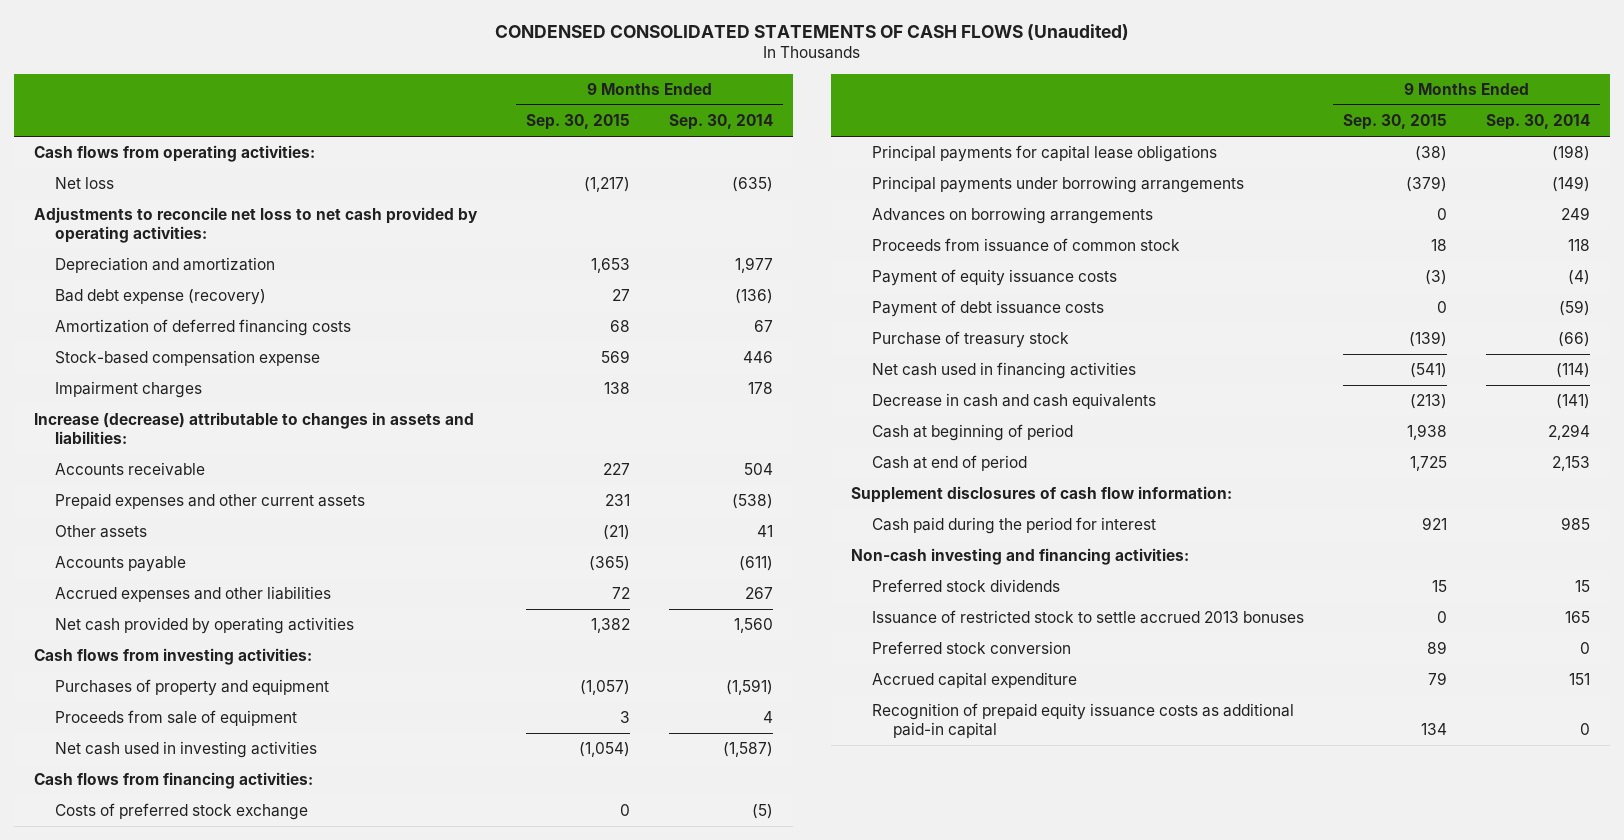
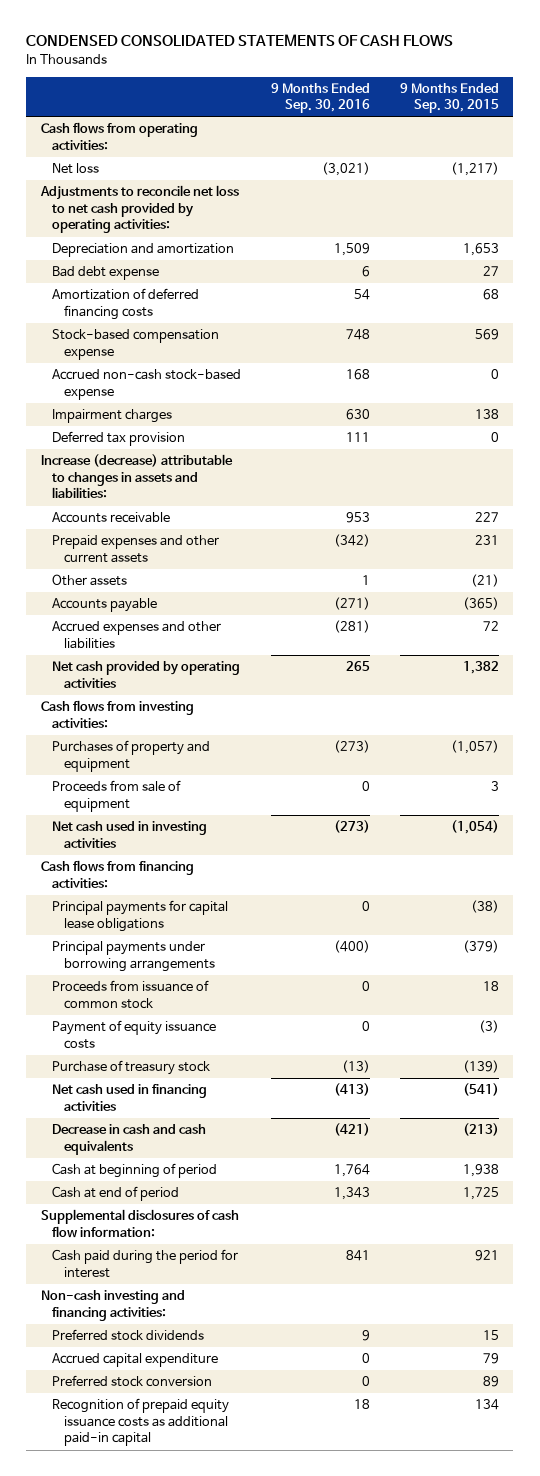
[495,23,1130,40] CONDENSED CONSOLIDATED STATEMENTS OF CASH FLOWS (Unaudited) -> [26,34,454,47] CONDENSED CONSOLIDATED STATEMENTS OF CASH FLOWS
[669,114,774,131] Sep. 30, 2014 -> none
none -> [271,82,371,114] 9 Months Ended Sep. 30, 2016
[54,289,266,306] Bad debt expense (recovery) -> [52,266,160,281] Bad debt expense
none -> [52,369,242,400] Accrued non-cash stock-based expense
none -> [52,431,186,447] Deferred tax provision
[54,803,308,821] Costs of preferred stock exchange -> none
[872,207,1154,225] Advances on borrowing arrangements -> none
[872,300,1105,318] Payment of debt issuance costs -> none
[850,486,1232,504] Supplement disclosures of cash flow information: -> [41,1209,240,1238] Supplemental disclosures of cash flow information:
[872,610,1305,625] Issuance of restricted stock to settle accrued 2013 bonuses -> none
[872,641,1072,655] Preferred stock conversion -> [52,1375,213,1388] Preferred stock conversion

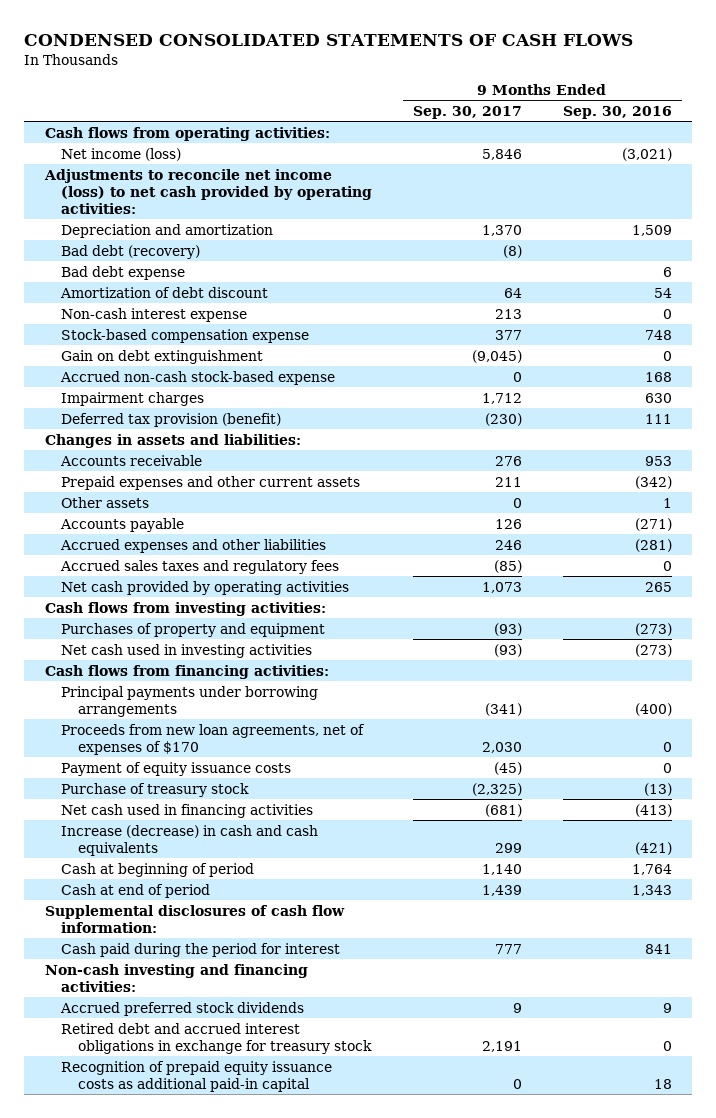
[399,82,499,114] 9 Months Ended Sep. 30, 2015 -> none
none -> [413,106,523,120] Sep. 30, 2017
[52,163,100,175] Net loss -> [61,147,182,161] Net income (loss)
[40,185,240,234] Adjustments to reconcile net loss to net cash provided by operating activities: -> [43,168,373,214] Adjustments to reconcile net income (loss) to net cash provided by operating activities:
none -> [61,244,201,259] Bad debt (recovery)
[52,288,200,320] Amortization of deferred financing costs -> none
none -> [60,286,269,298] Amortization of debt discount
none -> [61,307,248,322] Non-cash interest expense
none -> [61,349,264,364] Gain on debt extinguishment
[52,431,186,447] Deferred tax provision -> [61,412,282,427] Deferred tax provision (benefit)
[41,454,234,499] Increase (decrease) attributable to changes in assets and liabilities: -> [44,433,301,448] Changes in assets and liabilities:
none -> [60,559,340,574] Accrued sales taxes and regulatory fees
[52,780,182,812] Proceeds from sale of equipment -> none
[52,900,229,932] Principal payments for capital lease obligations -> none
[52,980,210,1009] Proceeds from issuance of common stock -> none
none -> [61,723,366,755] Proceeds from new loan agreements, net of expenses of $170
[52,1124,207,1155] Decrease in cash and cash equivalents -> [61,824,319,856] Increase (decrease) in cash and cash equivalents
[52,1353,219,1368] Accrued capital expenditure -> none
[52,1375,213,1388] Preferred stock conversion -> none
[52,1329,205,1342] Preferred stock dividends -> [60,1001,305,1016] Accrued preferred stock dividends
none -> [61,1022,373,1054] Retired debt and accrued interest obligations in exchange for treasury stock

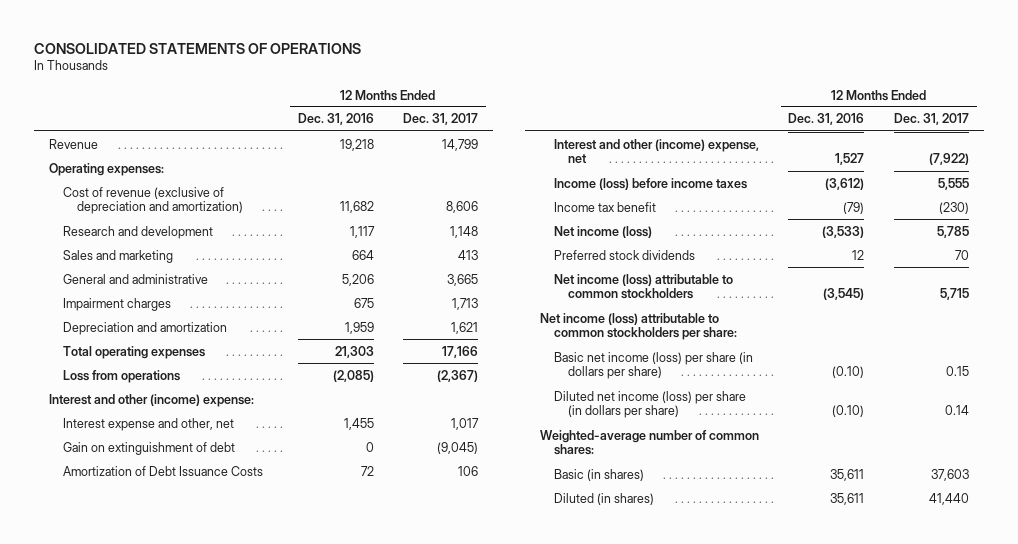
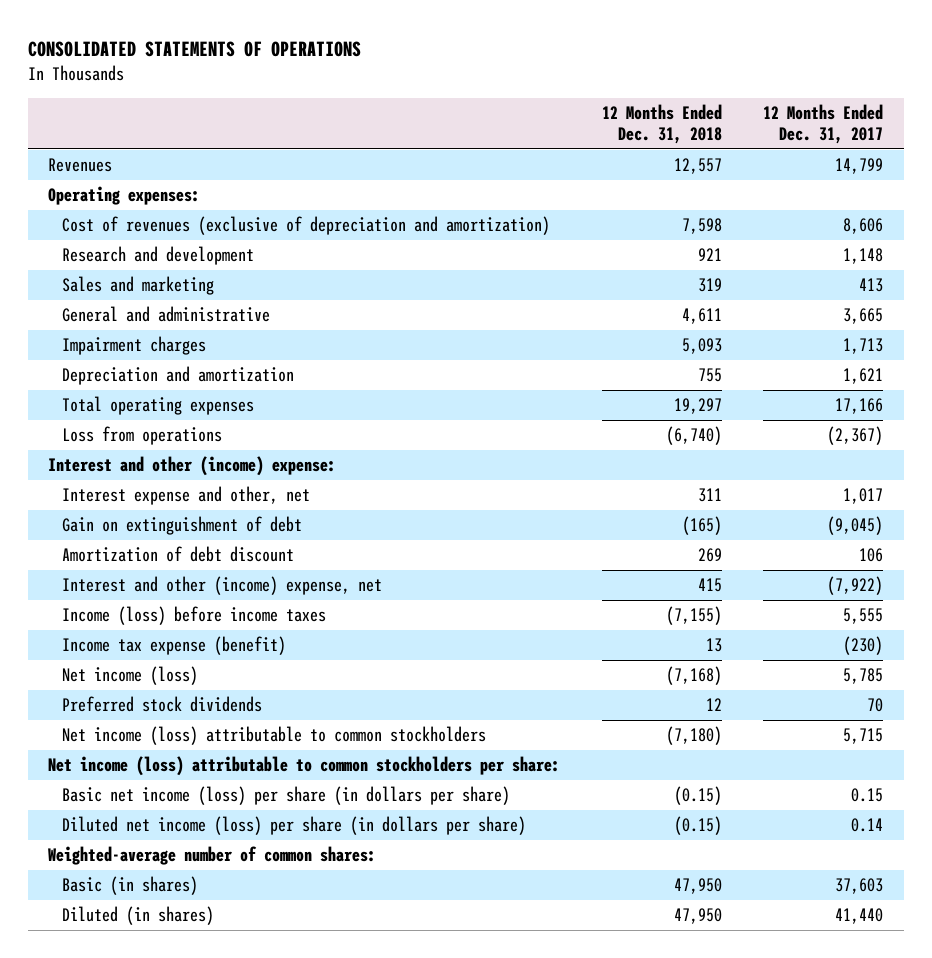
[297,113,374,126] Dec. 31, 2016 -> none
none -> [601,104,722,145] 12 Months Ended Dec. 31, 2018
[48,138,98,149] Revenue -> [48,158,113,173] Revenues
[63,186,244,215] Cost of revenue (exclusive of depreciation and amortization) -> [61,216,550,236] Cost of revenues (exclusive of depreciation and amortization)
[63,465,264,476] Amortization of Debt Issuance Costs -> [61,546,294,563] Amortization of debt discount
[553,201,656,212] Income tax benefit -> [61,636,286,656] Income tax expense (benefit)

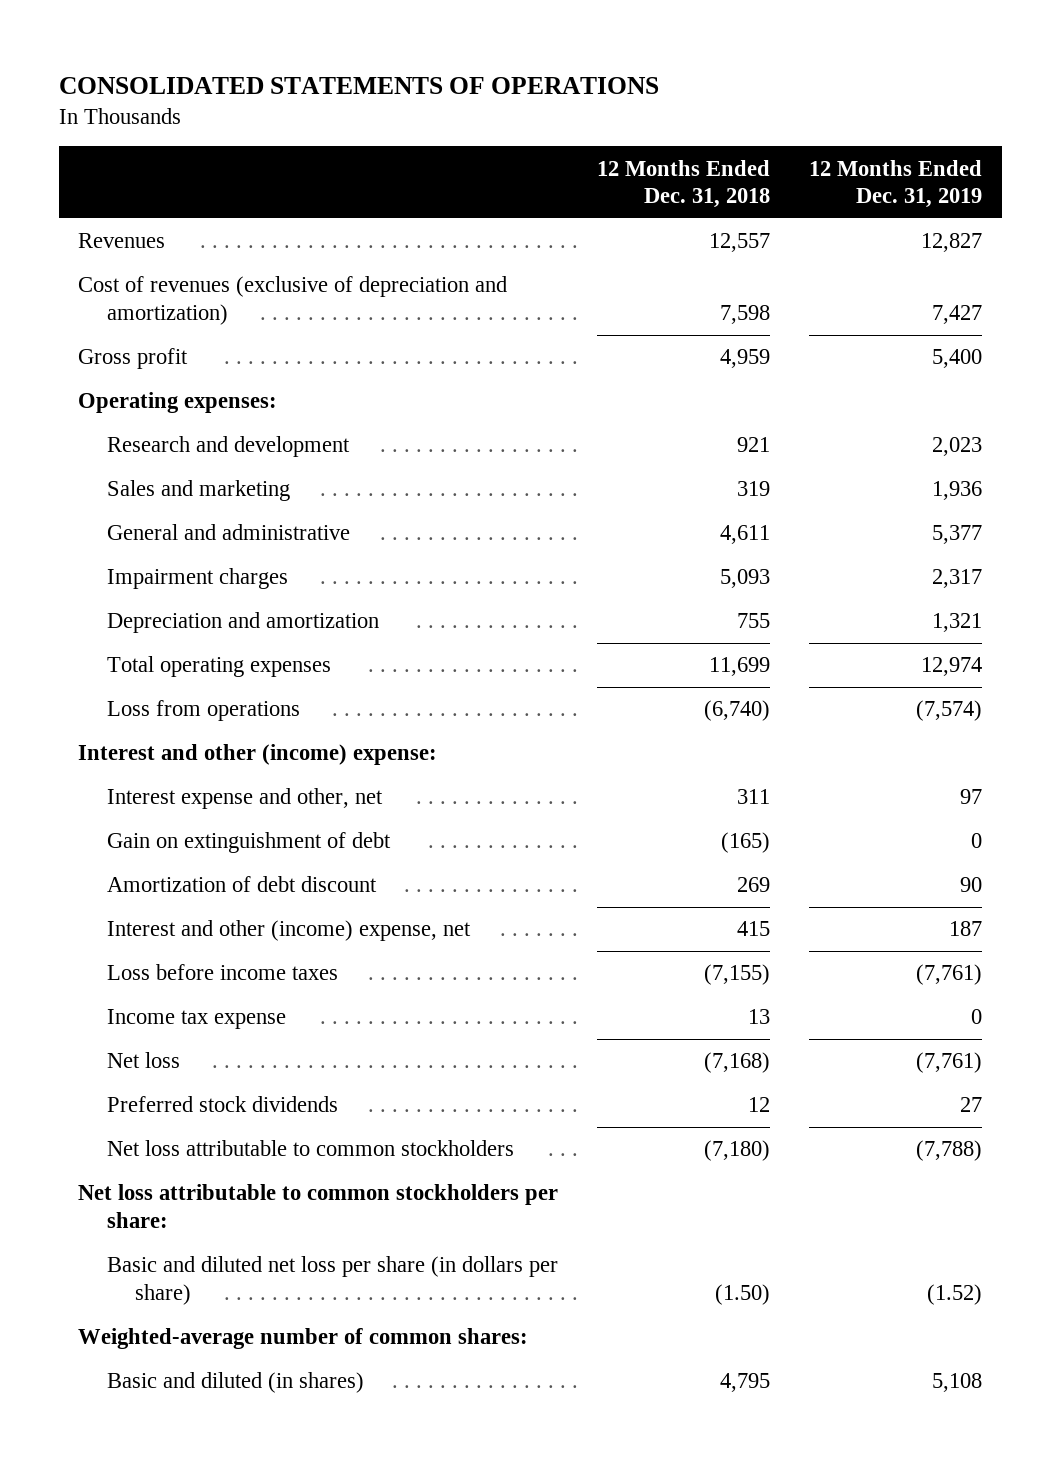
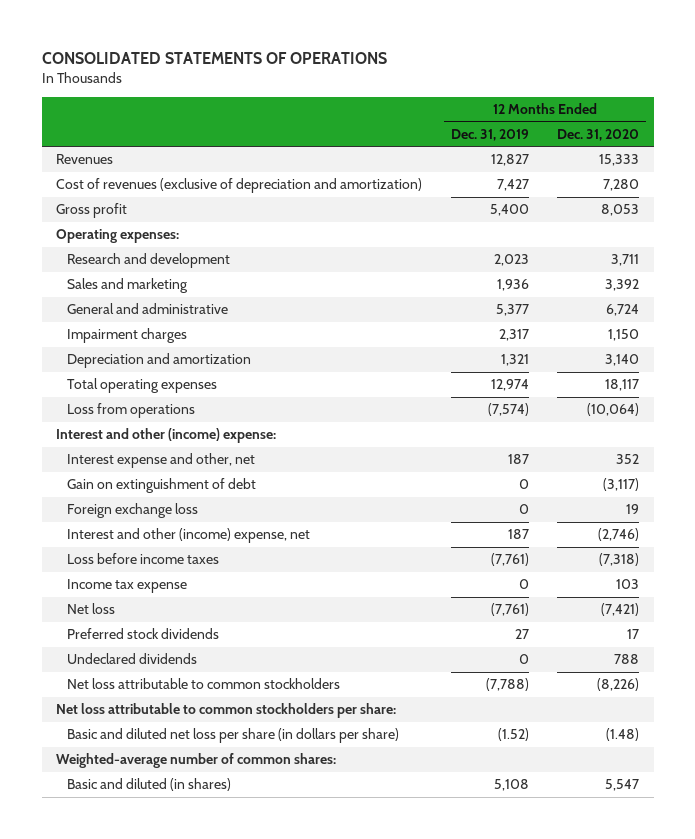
[597,159,771,209] 12 Months Ended Dec. 31, 2018 -> none
none -> [557,128,640,141] Dec. 31, 2020
[960,789,983,805] 97 -> [507,454,529,465] 187
[106,876,377,893] Amortization of debt discount -> none
none -> [67,503,199,519] Foreign exchange loss
none -> [67,653,198,665] Undeclared dividends

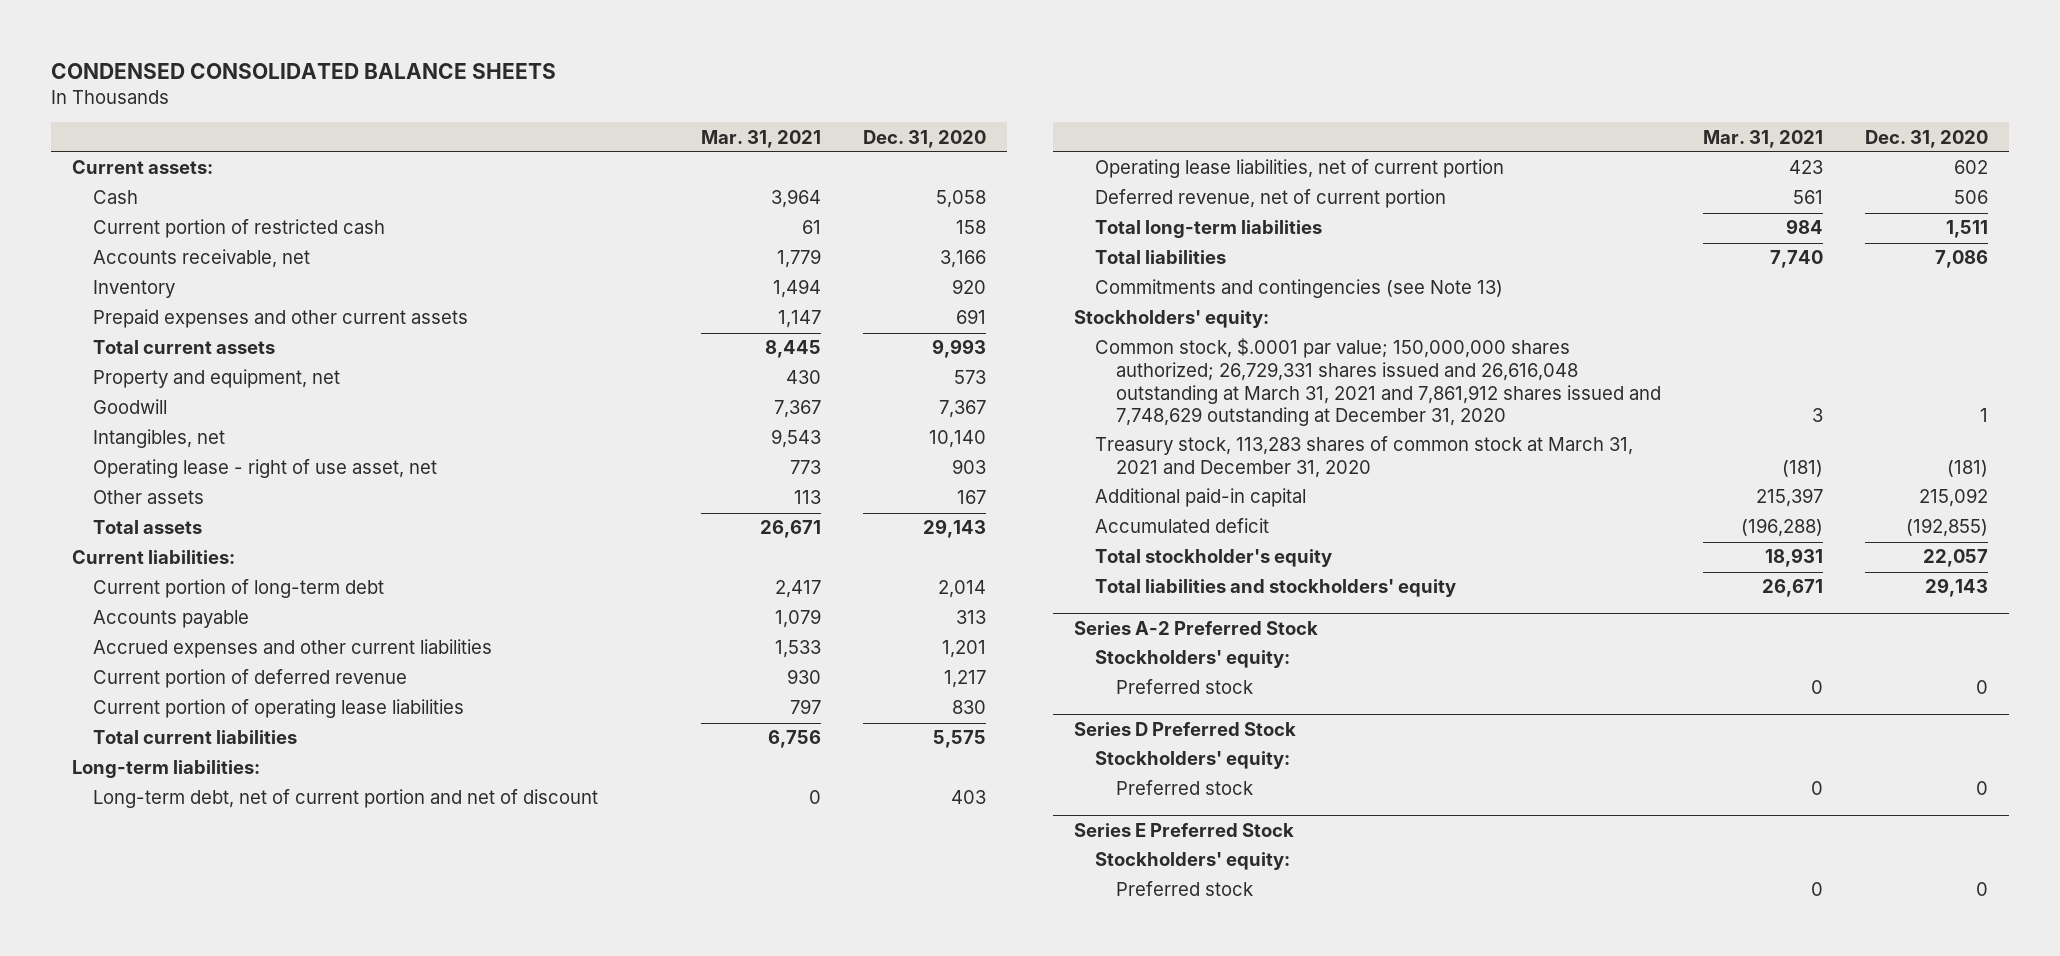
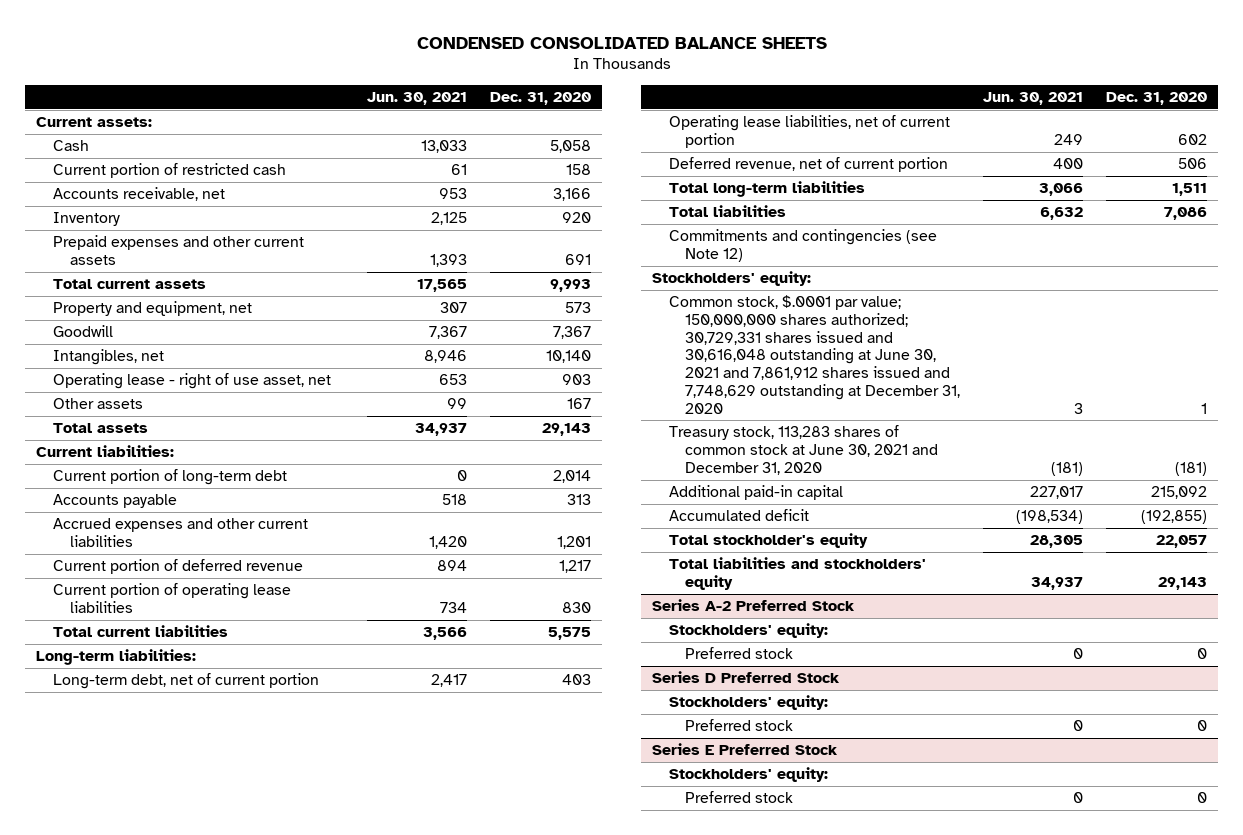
[701,129,822,148] Mar. 31, 2021 -> none
none -> [367,92,468,106] Jun. 30, 2021
[93,789,599,809] Long-term debt, net of current portion and net of discount -> [52,673,319,690] Long-term debt, net of current portion
[1094,279,1503,299] Commitments and contingencies (see Note 13) -> [668,229,937,262] Commitments and contingencies (see Note 12)
[1094,338,1662,427] Common stock, $.0001 par value; 150,000,000 shares authorized; 26,729,331 shares issued and 26,616,048 outstanding at March 31, 2021 and 7,861,912 shares issued and 7,748,629 outstanding at December 31, 2020 -> [668,295,961,414] Common stock, $.0001 par value; 150,000,000 shares authorized; 30,729,331 shares issued and 30,616,048 outstanding at June 30, 2021 and 7,861,912 shares issued and 7,748,629 outstanding at December 31, 2020
[1094,436,1633,478] Treasury stock, 113,283 shares of common stock at March 31, 2021 and December 31, 2020 -> [668,425,939,475] Treasury stock, 113,283 shares of common stock at June 30, 2021 and December 31, 2020

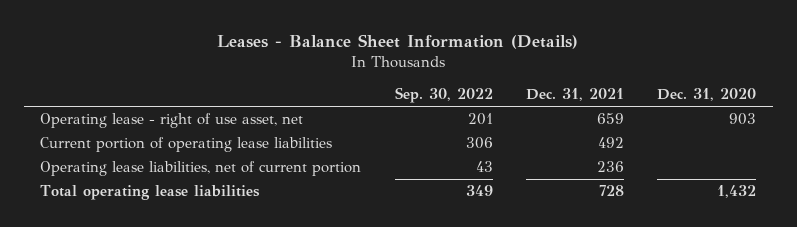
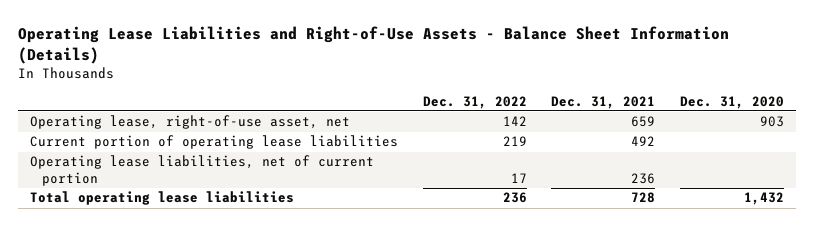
[217,33,579,49] Leases - Balance Sheet Information (Details) -> [18,25,730,64] Operating Lease Liabilities and Right-of-Use Assets - Balance Sheet Information (Details)
[394,87,493,104] Sep. 30, 2022 -> none
none -> [422,95,527,109] Dec. 31, 2022
[40,113,304,129] Operating lease - right of use asset, net -> [30,115,351,130] Operating lease, right-of-use asset, net

